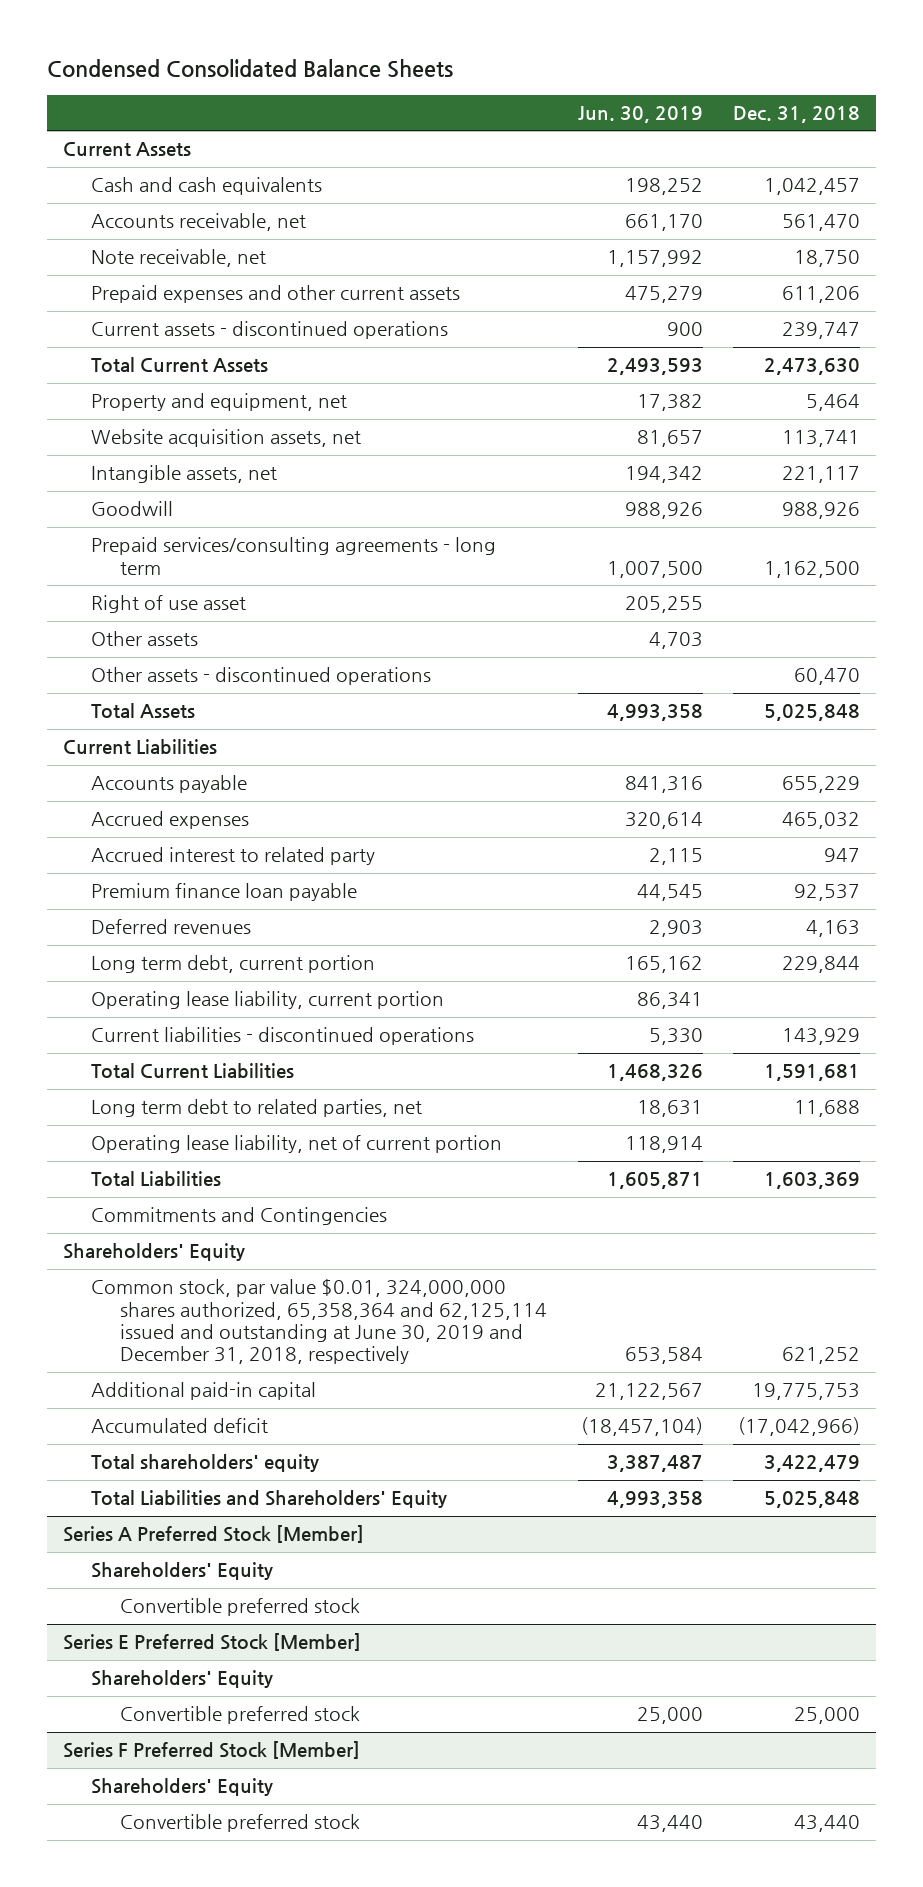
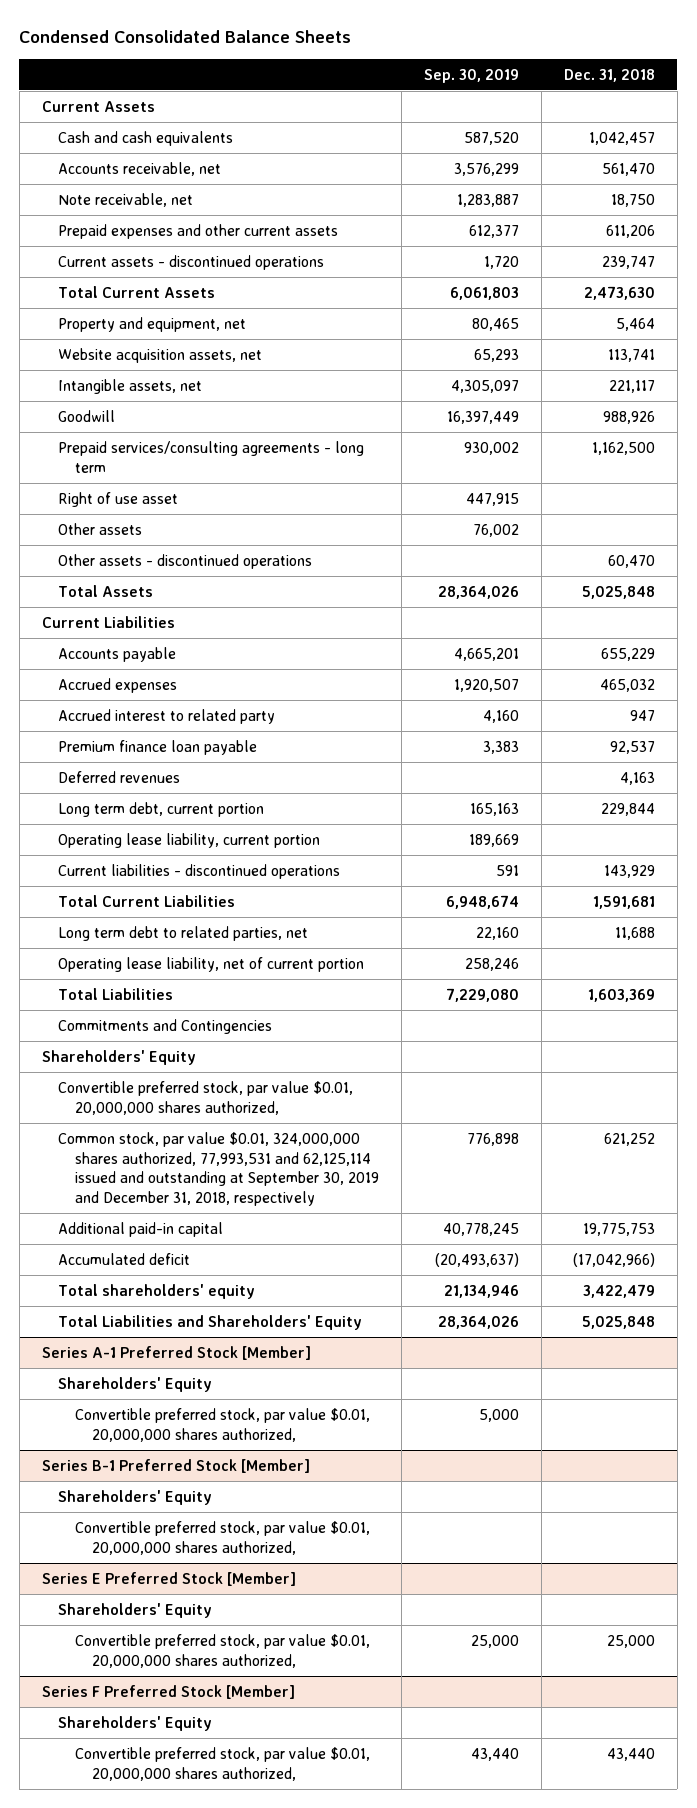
[577,105,703,123] Jun. 30, 2019 -> none
none -> [423,68,519,83] Sep. 30, 2019
none -> [58,1080,354,1115] Convertible preferred stock, par value $0.01, 20,000,000 shares authorized,
[91,1279,548,1365] Common stock, par value $0.01, 324,000,000 shares authorized, 65,358,364 and 62,125,114 issued and outstanding at June 30, 2019 and December 31, 2018, respectively -> [58,1131,380,1207] Common stock, par value $0.01, 324,000,000 shares authorized, 77,993,531 and 62,125,114 issued and outstanding at September 30, 2019 and December 31, 2018, respectively
[62,1525,364,1544] Series A Preferred Stock [Member] -> [41,1345,311,1360] Series A-1 Preferred Stock [Member]
[120,1598,361,1617] Convertible preferred stock -> [75,1407,371,1442] Convertible preferred stock, par value $0.01, 20,000,000 shares authorized,
none -> [41,1458,310,1473] Series B-1 Preferred Stock [Member]
none -> [58,1489,213,1505] Shareholders' Equity
none -> [75,1520,371,1555] Convertible preferred stock, par value $0.01, 20,000,000 shares authorized,
[120,1706,361,1725] Convertible preferred stock -> [75,1633,371,1668] Convertible preferred stock, par value $0.01, 20,000,000 shares authorized,
[120,1814,361,1833] Convertible preferred stock -> [75,1746,371,1781] Convertible preferred stock, par value $0.01, 20,000,000 shares authorized,

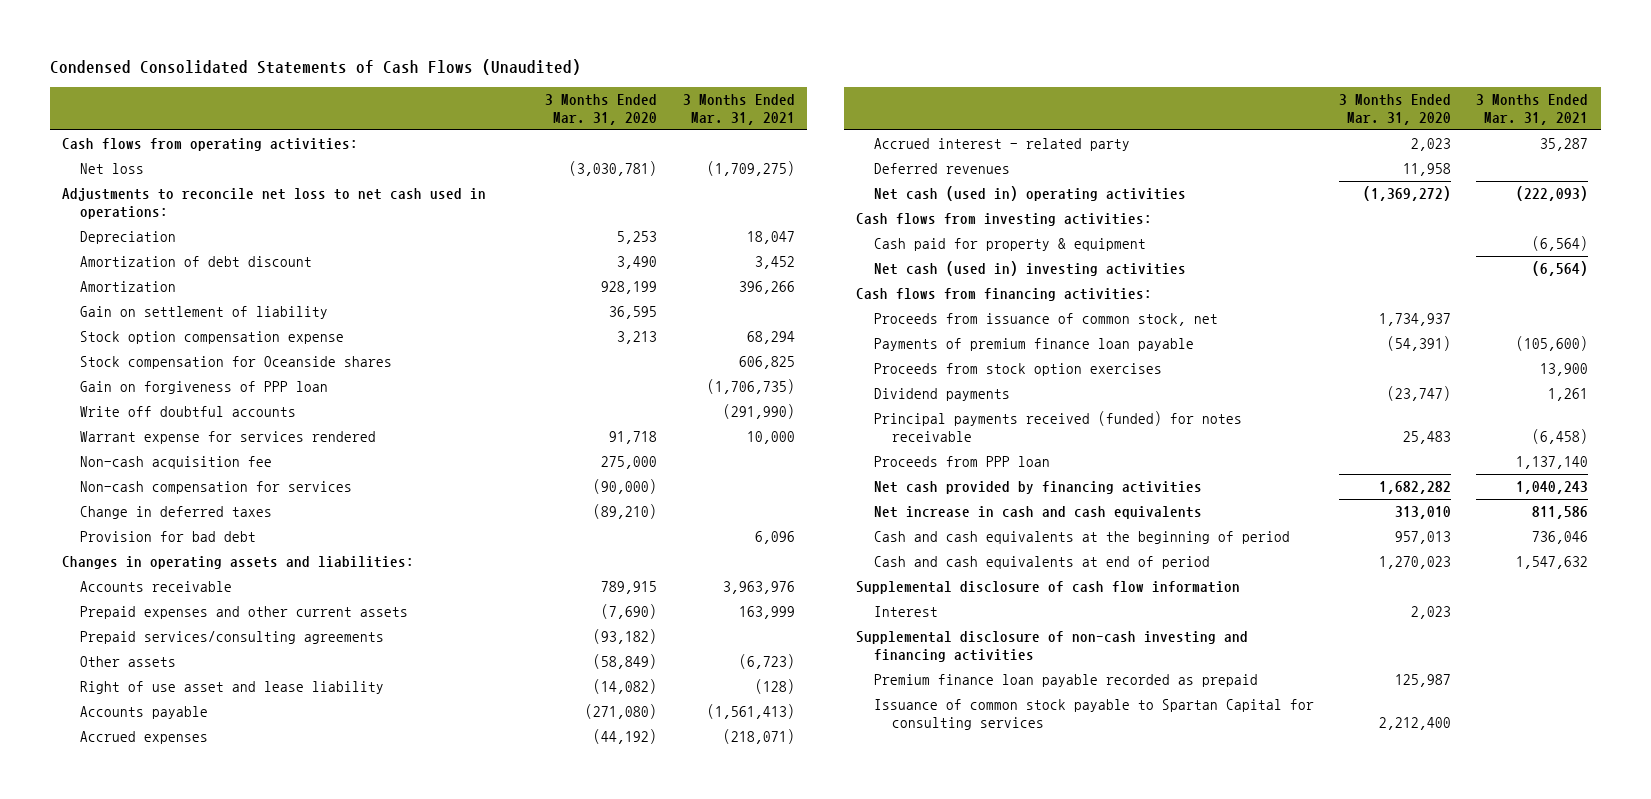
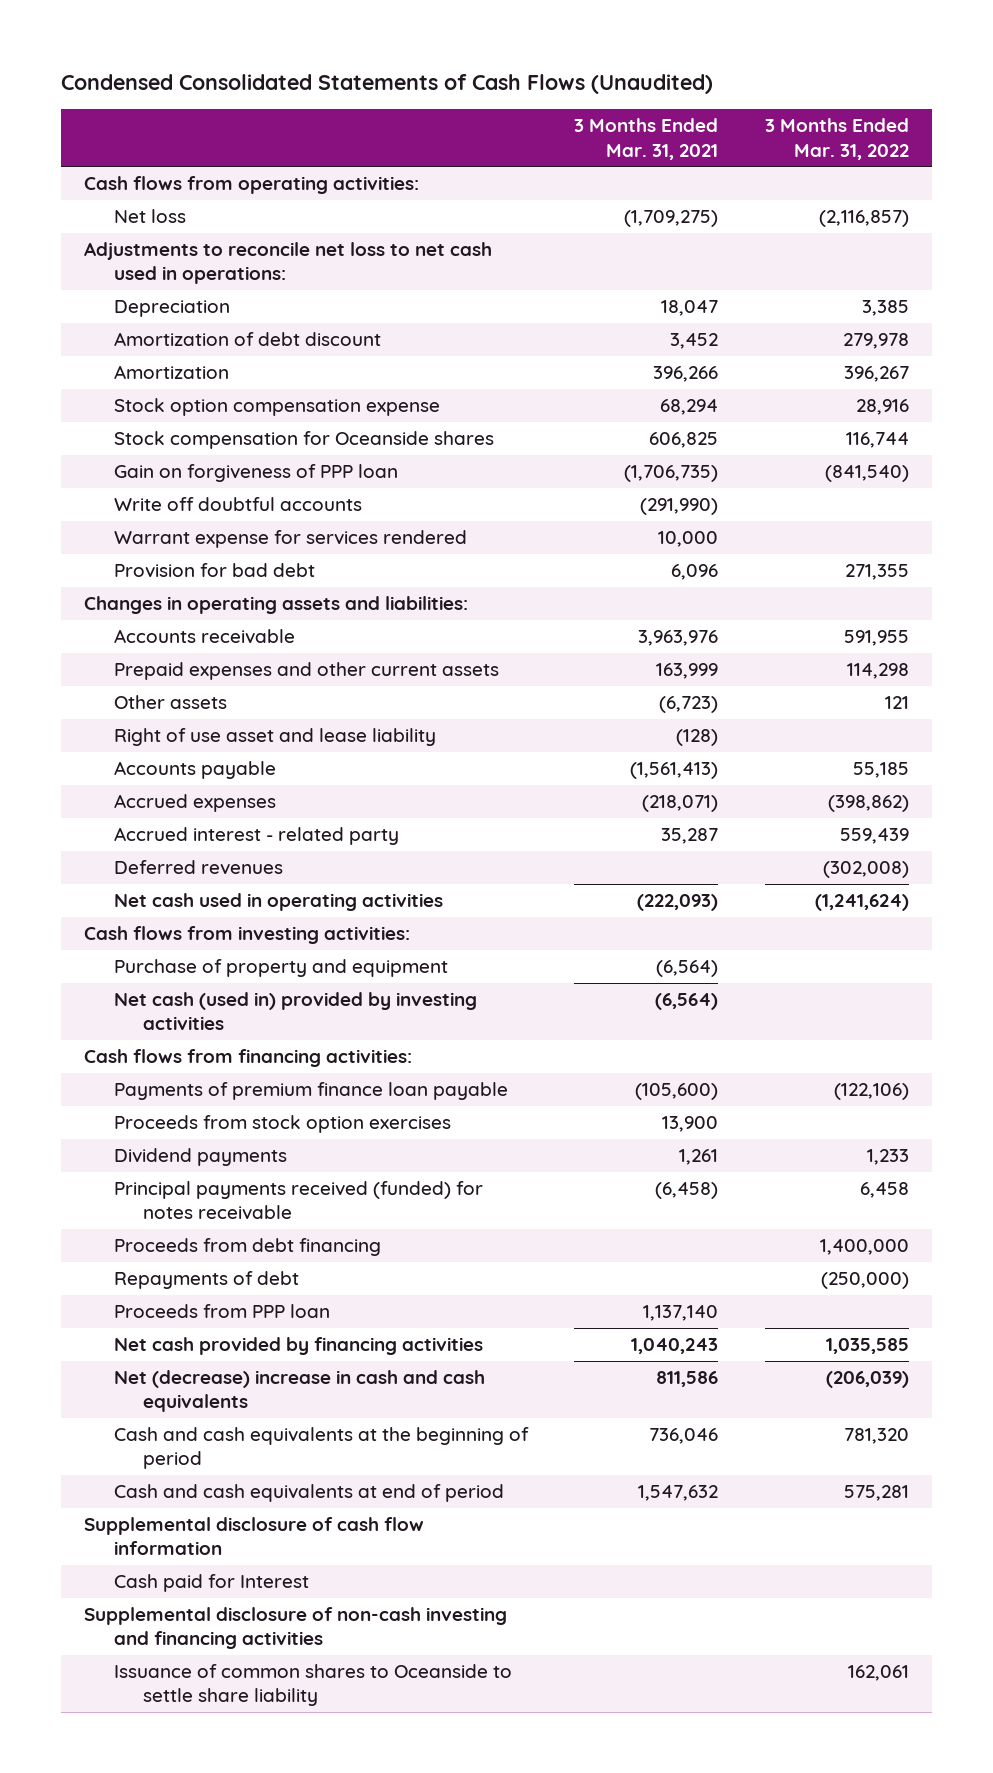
[545,94,658,126] 3 Months Ended Mar. 31, 2020 -> none
none -> [764,118,909,160] 3 Months Ended Mar. 31, 2022
[80,306,329,320] Gain on settlement of liability -> none
[80,456,273,470] Non-cash acquisition fee -> none
[80,481,353,495] Non-cash compensation for services -> none
[80,506,273,520] Change in deferred taxes -> none
[80,631,385,645] Prepaid services/consulting agreements -> none
[873,186,1186,202] Net cash (used in) operating activities -> [113,893,443,912] Net cash used in operating activities
[873,238,1146,252] Cash paid for property & equipment -> [113,959,448,978] Purchase of property and equipment
[873,261,1186,277] Net cash (used in) investing activities -> [113,992,477,1031] Net cash (used in) provided by investing activities
[873,313,1218,327] Proceeds from issuance of common stock, net -> none
none -> [113,1238,381,1257] Proceeds from debt financing
none -> [113,1271,299,1290] Repayments of debt
[873,506,1202,520] Net increase in cash and cash equivalents -> [113,1370,485,1413] Net (decrease) increase in cash and cash equivalents
[873,606,938,618] Interest -> [113,1574,309,1593] Cash paid for Interest
[873,674,1258,688] Premium finance loan payable recorded as prepaid -> none
[873,699,1314,731] Issuance of common stock payable to Spartan Capital for consulting services -> none
none -> [113,1664,512,1707] Issuance of common shares to Oceanside to settle share liability

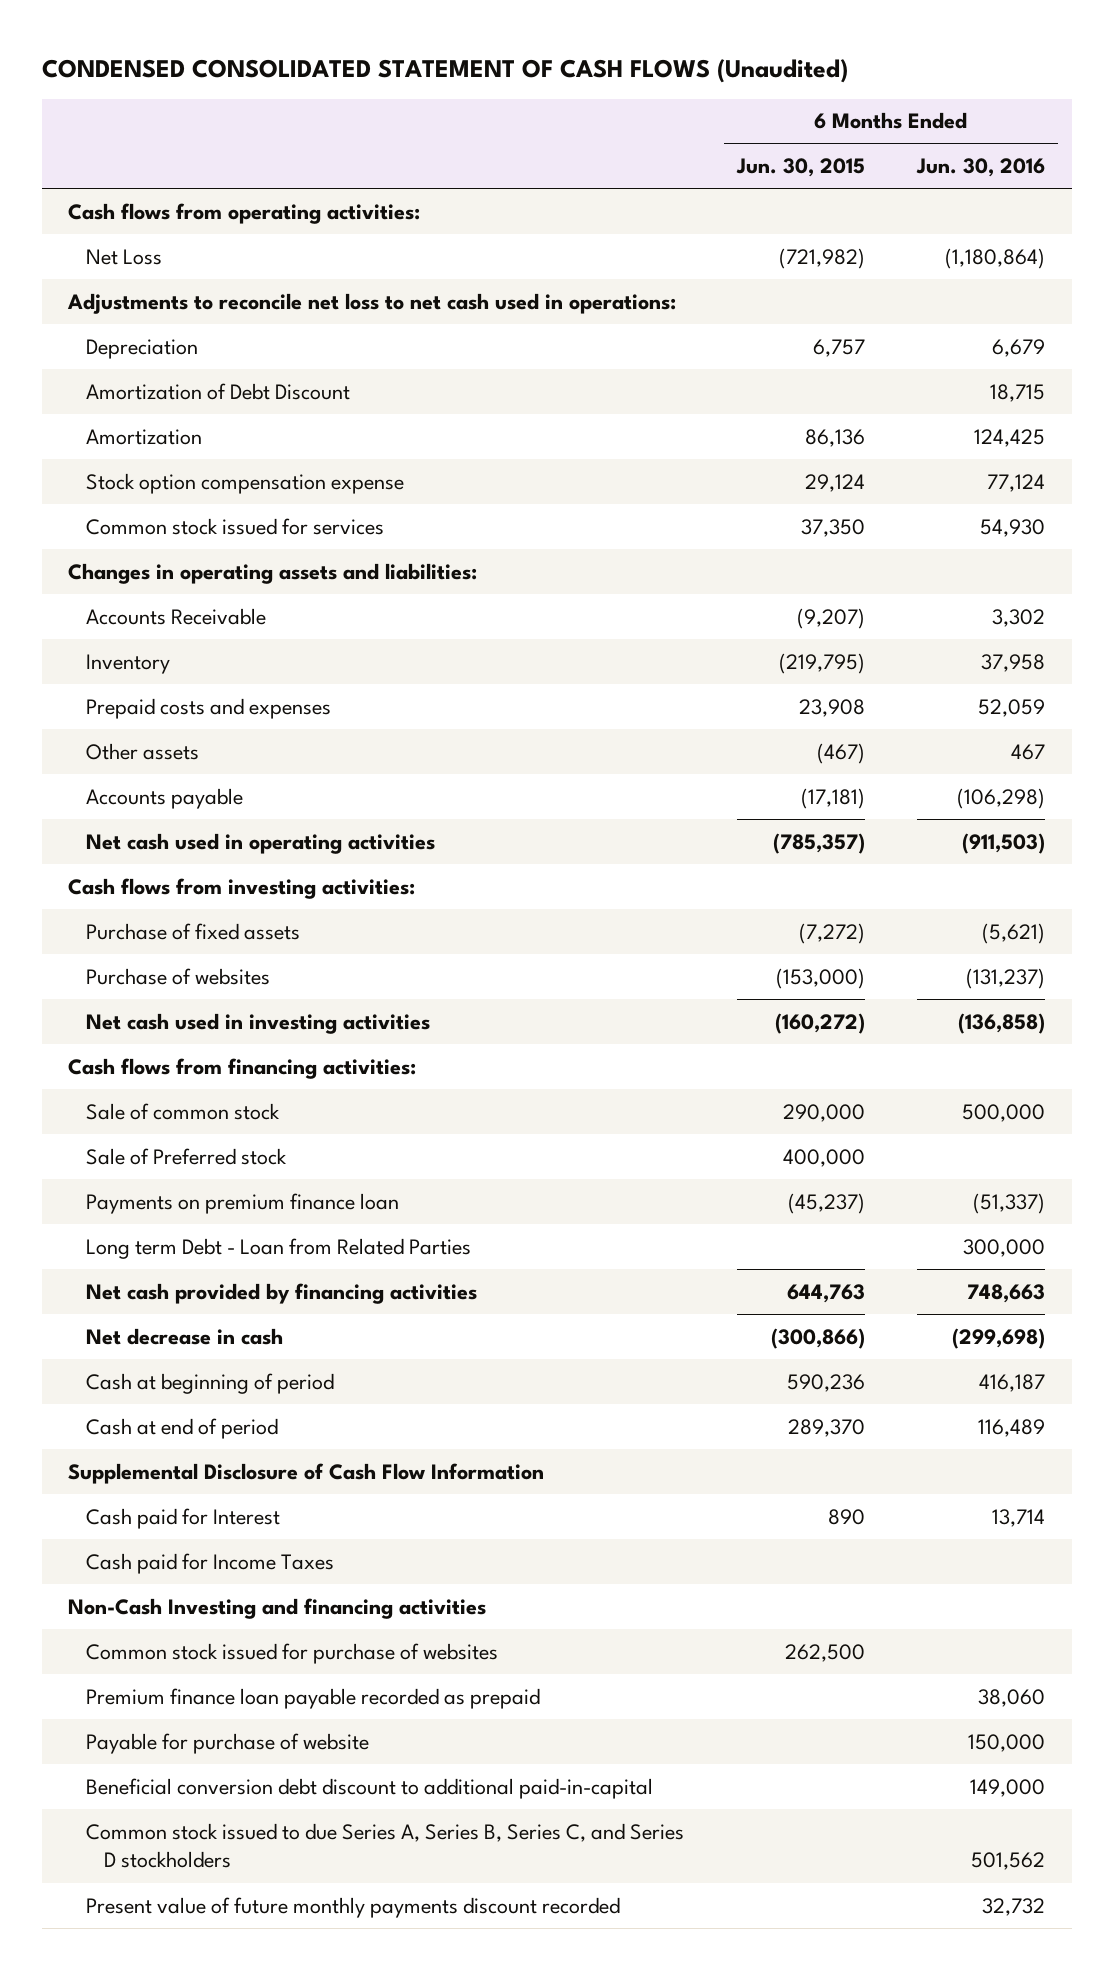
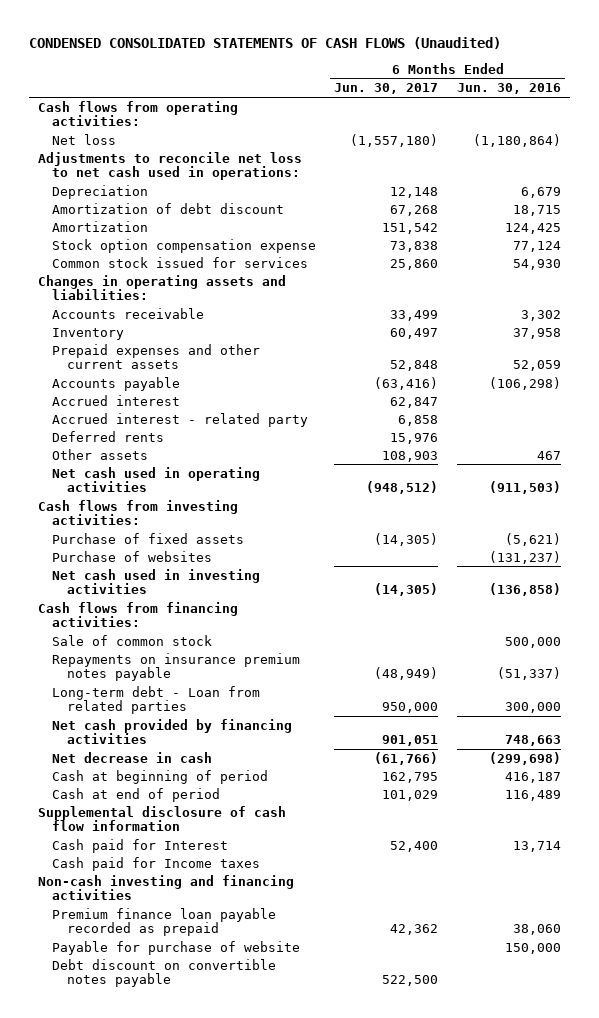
[42,58,849,83] CONDENSED CONSOLIDATED STATEMENT OF CASH FLOWS (Unaudited) -> [28,36,501,49] CONDENSED CONSOLIDATED STATEMENTS OF CASH FLOWS (Unaudited)
[735,158,865,178] Jun. 30, 2015 -> none
none -> [334,83,439,95] Jun. 30, 2017
[86,248,163,265] Net Loss -> [52,133,117,145] Net loss
[86,382,351,400] Amortization of Debt Discount -> [52,202,285,214] Amortization of debt discount
[86,607,267,625] Accounts Receivable -> [52,307,205,319] Accounts receivable
[86,697,332,719] Prepaid costs and expenses -> [52,343,261,369] Prepaid expenses and other current assets
none -> [52,394,181,406] Accrued interest
none -> [52,412,309,427] Accrued interest - related party
none -> [52,430,165,442] Deferred rents
[86,742,200,760] Other assets -> [52,448,149,460] Other assets
[86,1147,288,1165] Sale of Preferred stock -> none
[86,1192,400,1214] Payments on premium finance loan -> [52,652,301,681] Repayments on insurance premium notes payable
[86,1237,472,1259] Long term Debt - Loan from Related Parties -> [52,685,261,714] Long-term debt - Loan from related parties
[68,1462,545,1484] Supplemental Disclosure of Cash Flow Information -> [38,805,287,831] Supplemental disclosure of cash flow information
[86,1642,499,1664] Common stock issued for purchase of websites -> none
[86,1552,335,1574] Cash paid for Income Taxes -> [52,856,261,871] Cash paid for Income taxes
[68,1597,487,1619] Non-Cash Investing and financing activities -> [38,874,295,900] Non-cash investing and financing activities
[86,1777,654,1799] Beneficial conversion debt discount to additional paid-in-capital -> none
[86,1822,685,1869] Common stock issued to due Series A, Series B, Series C, and Series D stockholders -> none
[86,1896,621,1918] Present value of future monthly payments discount recorded -> none
none -> [52,958,277,987] Debt discount on convertible notes payable

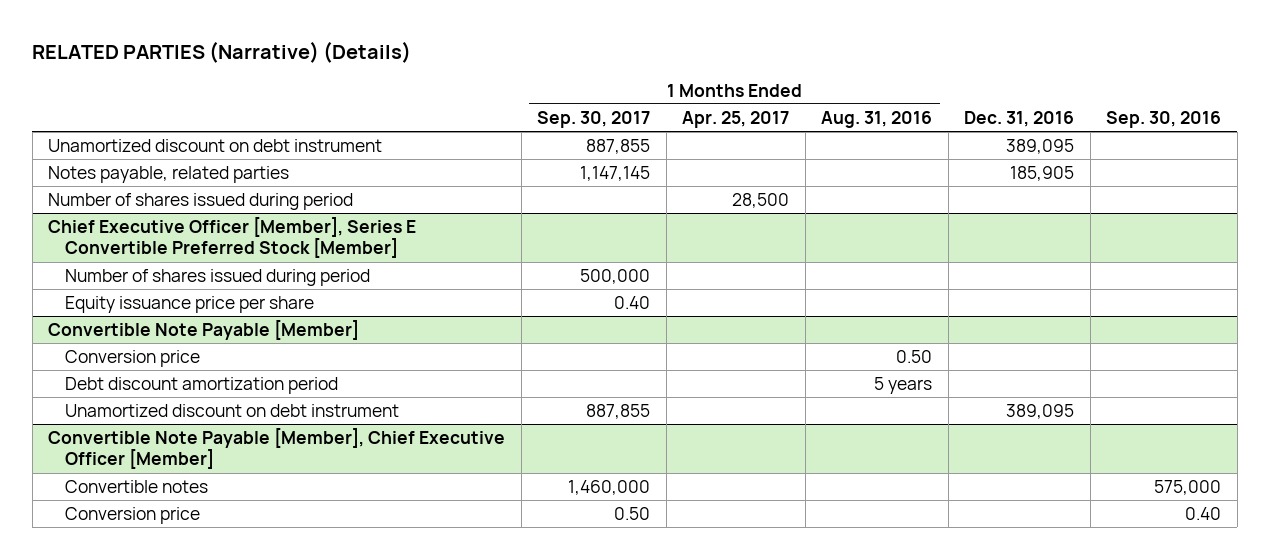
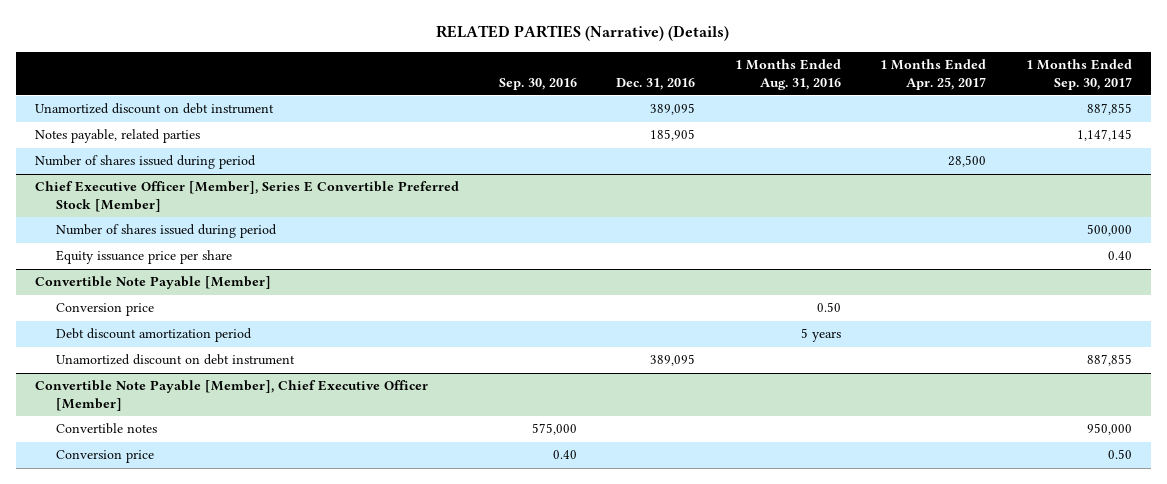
[568,479,651,495] 1,460,000 -> [1086,423,1132,436] 950,000

